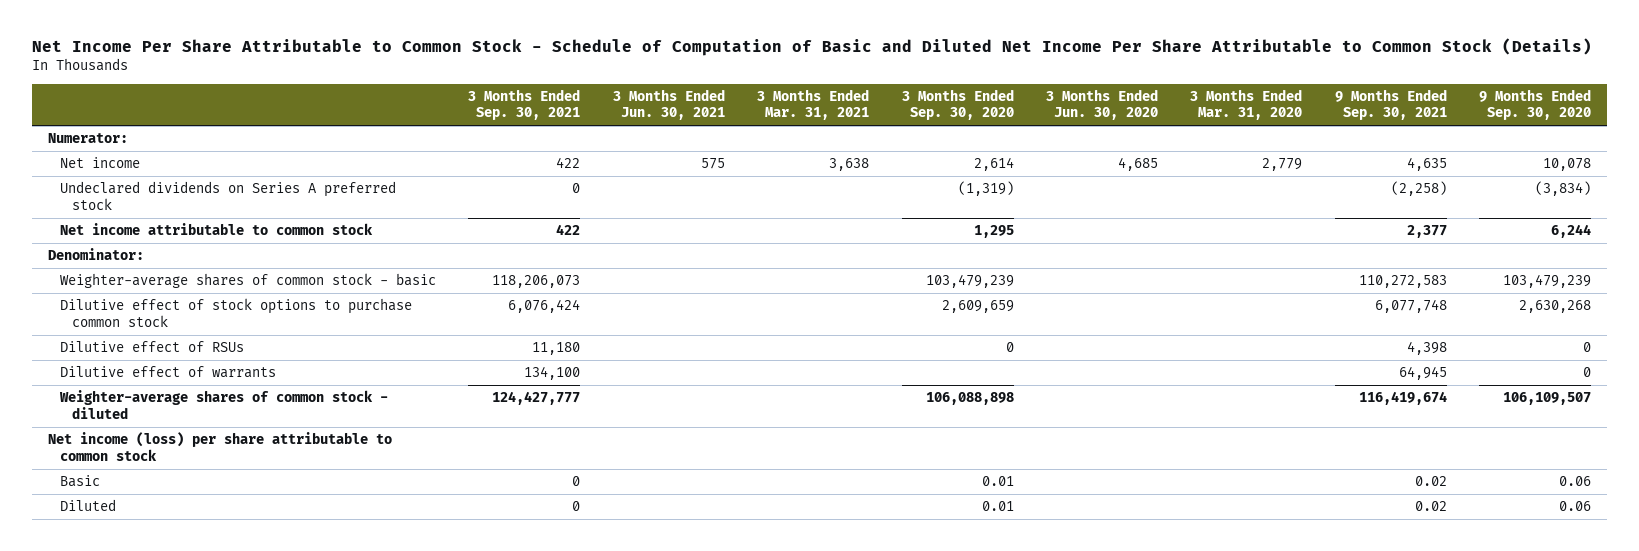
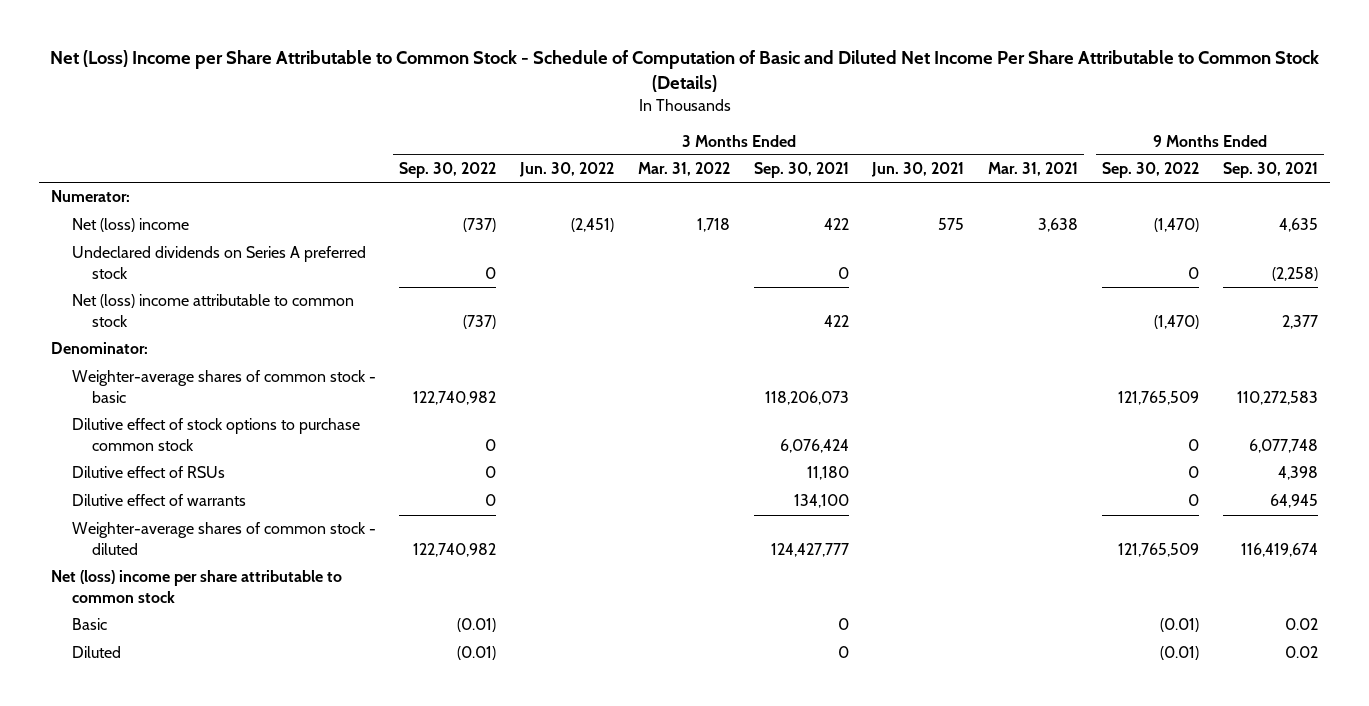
[31,38,1592,57] Net Income Per Share Attributable to Common Stock - Schedule of Computation of Basic and Diluted Net Income Per Share Attributable to Common Stock (Details) -> [49,50,1319,93] Net (Loss) Income per Share Attributable to Common Stock - Schedule of Computation of Basic and Diluted Net Income Per Share Attributable to Common Stock (Details)
[901,88,1014,121] 3 Months Ended Sep. 30, 2020 -> none
[1045,88,1158,121] 3 Months Ended Jun. 30, 2020 -> none
[1190,88,1303,121] 3 Months Ended Mar. 31, 2020 -> none
[1479,88,1592,121] 9 Months Ended Sep. 30, 2020 -> none
none -> [399,162,497,179] Sep. 30, 2022
none -> [519,162,615,178] Jun. 30, 2022
none -> [637,162,730,177] Mar. 31, 2022
none -> [1101,162,1199,179] Sep. 30, 2022
[60,157,141,169] Net income -> [71,218,189,233] Net (loss) income
[60,223,374,236] Net income attributable to common stock -> [71,294,354,327] Net (loss) income attributable to common stock
[47,432,392,461] Net income (loss) per share attributable to common stock -> [51,570,343,603] Net (loss) income per share attributable to common stock

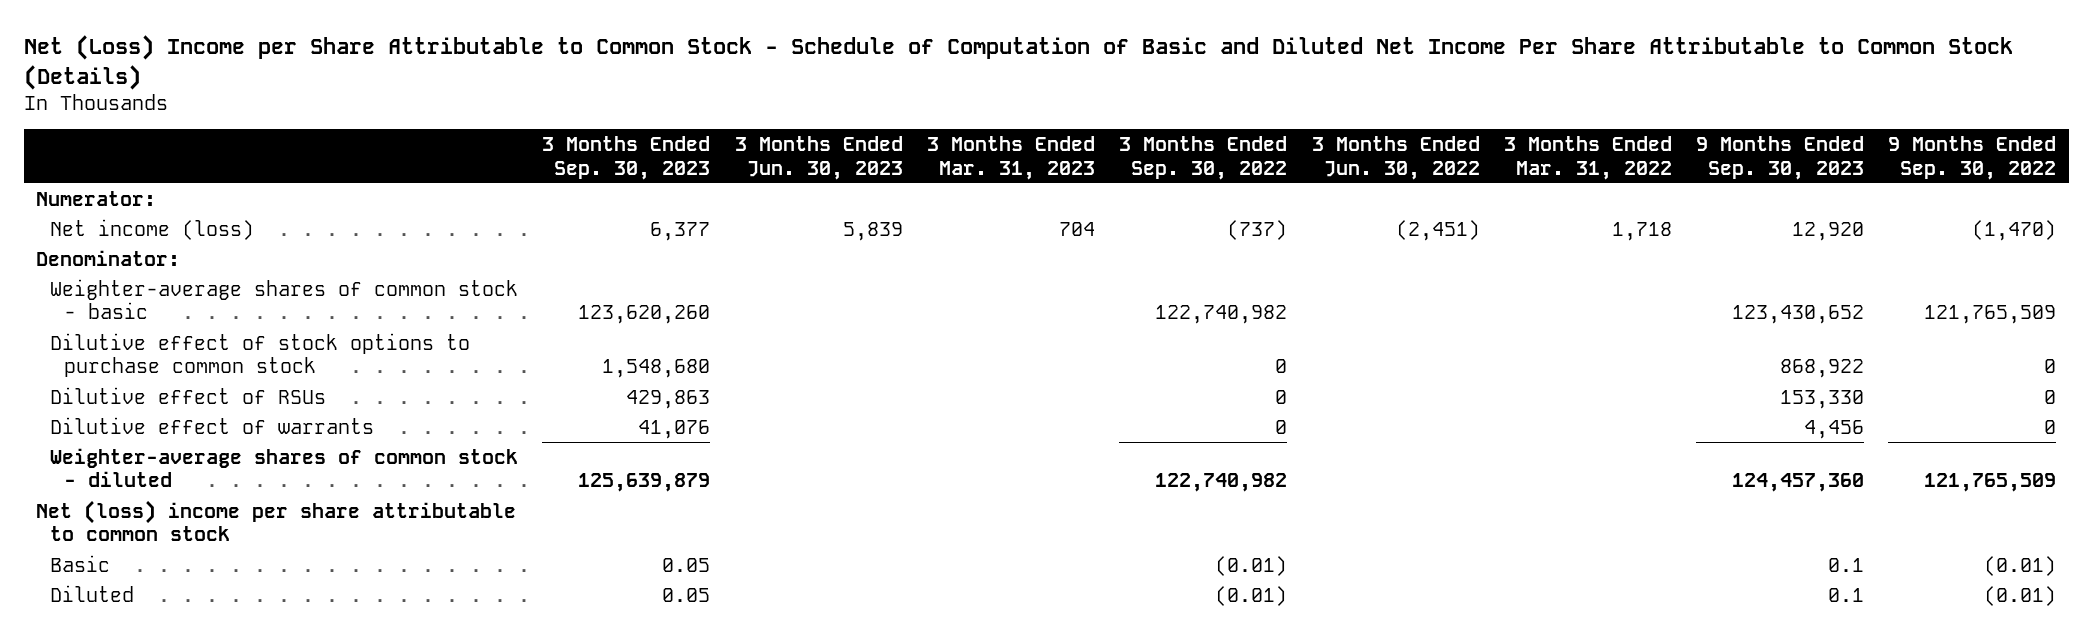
[753,162,849,179] Sep. 30, 2021 -> none
[871,162,965,178] Jun. 30, 2021 -> none
[988,162,1079,177] Mar. 31, 2021 -> none
[1222,162,1318,179] Sep. 30, 2021 -> none
none -> [542,136,711,180] 3 Months Ended Sep. 30, 2023
none -> [734,136,903,180] 3 Months Ended Jun. 30, 2023
none -> [927,136,1096,180] 3 Months Ended Mar. 31, 2023
none -> [1696,136,1865,180] 9 Months Ended Sep. 30, 2023
[71,246,366,279] Undeclared dividends on Series A preferred stock -> none
[71,294,354,327] Net (loss) income attributable to common stock -> none
[71,218,189,233] Net (loss) income -> [50,218,255,240] Net income (loss)

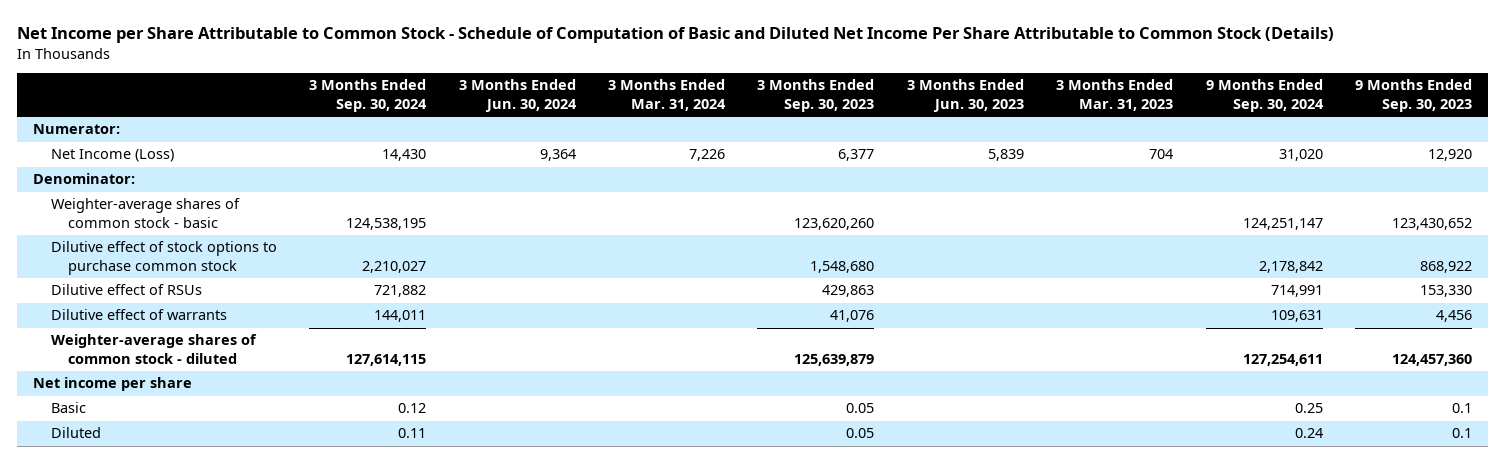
[24,35,2014,91] Net (Loss) Income per Share Attributable to Common Stock - Schedule of Computation of Basic and Diluted Net Income Per Share Attributable to Common Stock (Details) -> [16,27,1334,44] Net Income per Share Attributable to Common Stock - Schedule of Computation of Basic and Diluted Net Income Per Share Attributable to Common Stock (Details)
[1119,136,1288,180] 3 Months Ended Sep. 30, 2022 -> none
[1311,136,1480,180] 3 Months Ended Jun. 30, 2022 -> none
[1503,136,1672,180] 3 Months Ended Mar. 31, 2022 -> none
[1888,136,2057,180] 9 Months Ended Sep. 30, 2022 -> none
none -> [309,79,428,113] 3 Months Ended Sep. 30, 2024
none -> [458,79,577,113] 3 Months Ended Jun. 30, 2024
none -> [607,79,726,112] 3 Months Ended Mar. 31, 2024
none -> [1205,79,1324,113] 9 Months Ended Sep. 30, 2024
[50,218,255,240] Net income (loss) -> [50,149,174,163] Net Income (Loss)
[36,499,517,542] Net (loss) income per share attributable to common stock -> [33,377,193,392] Net income per share

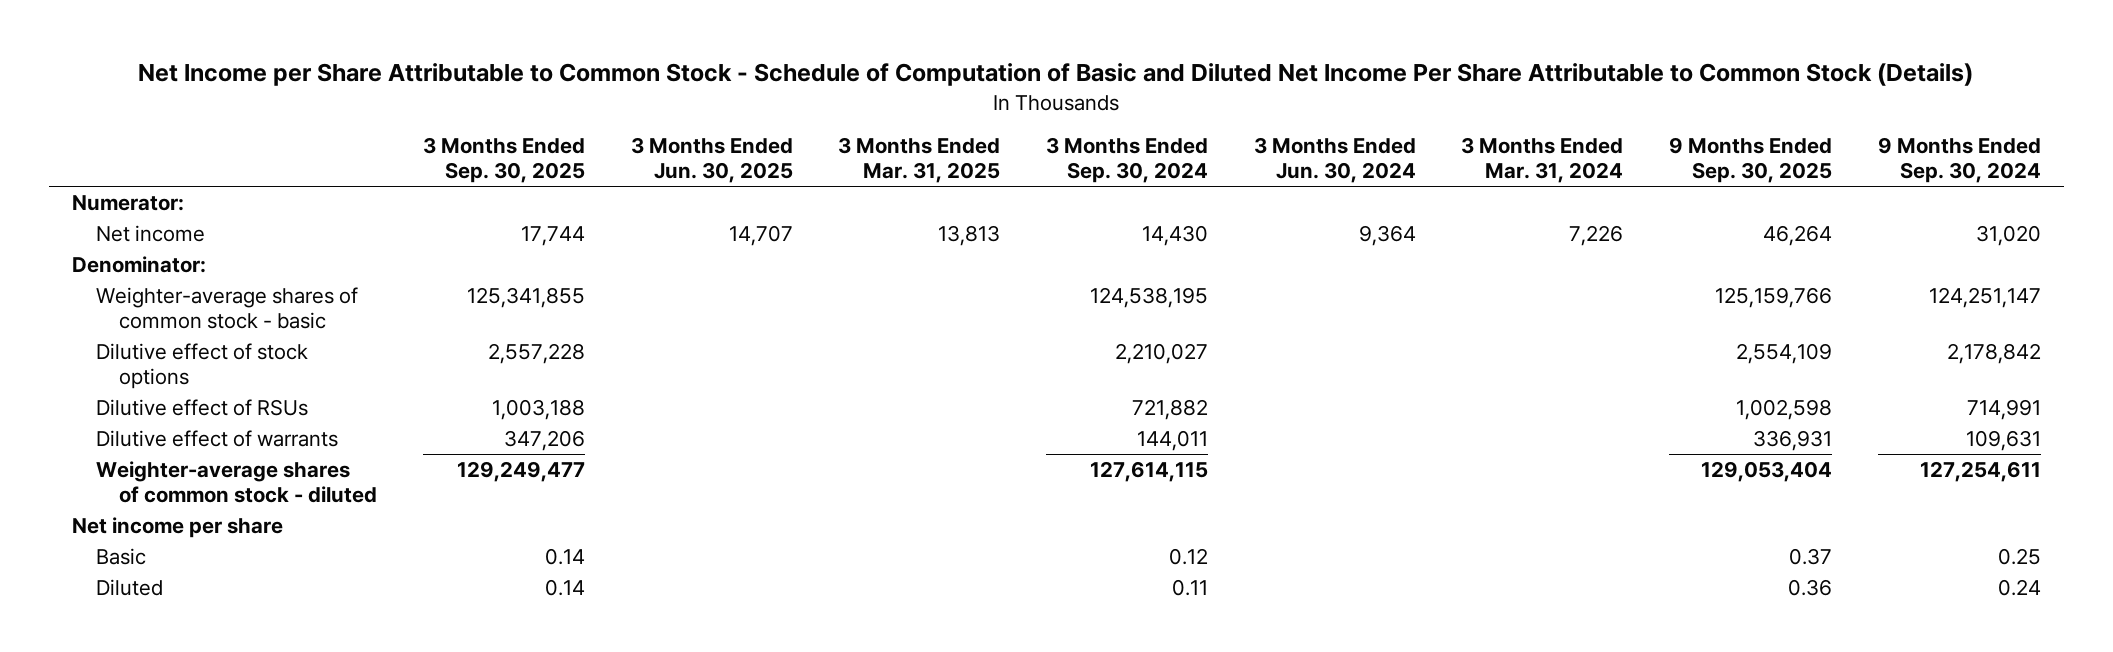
[757,79,875,113] 3 Months Ended Sep. 30, 2023 -> none
[906,79,1024,113] 3 Months Ended Jun. 30, 2023 -> none
[1056,79,1174,112] 3 Months Ended Mar. 31, 2023 -> none
[1355,79,1473,113] 9 Months Ended Sep. 30, 2023 -> none
none -> [423,137,586,183] 3 Months Ended Sep. 30, 2025
none -> [630,137,793,183] 3 Months Ended Jun. 30, 2025
none -> [838,137,1001,183] 3 Months Ended Mar. 31, 2025
none -> [1669,137,1833,183] 9 Months Ended Sep. 30, 2025
[50,149,174,163] Net Income (Loss) -> [95,224,205,242] Net income
[50,241,277,276] Dilutive effect of stock options to purchase common stock -> [95,342,308,389] Dilutive effect of stock options

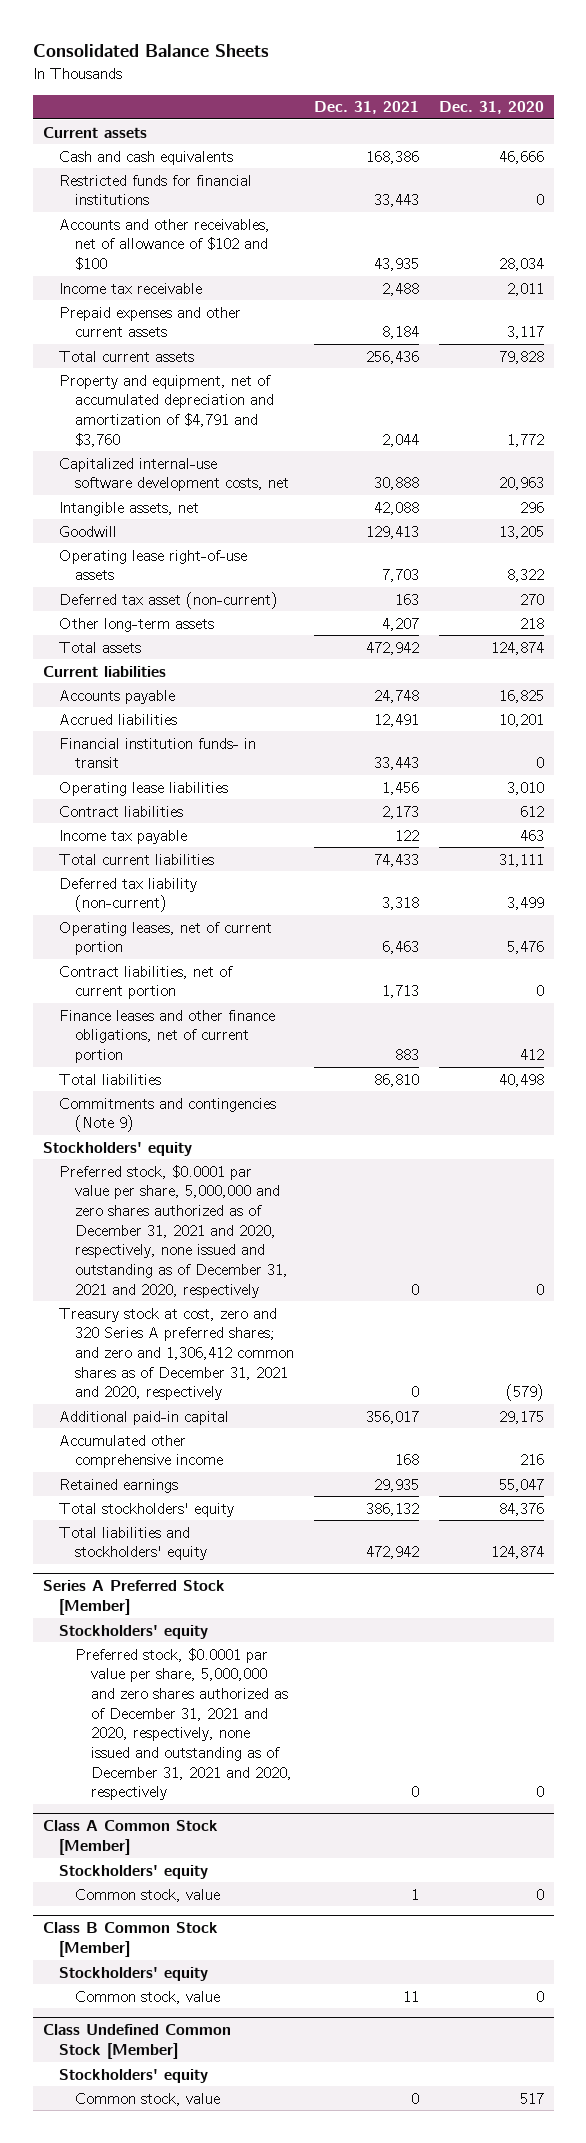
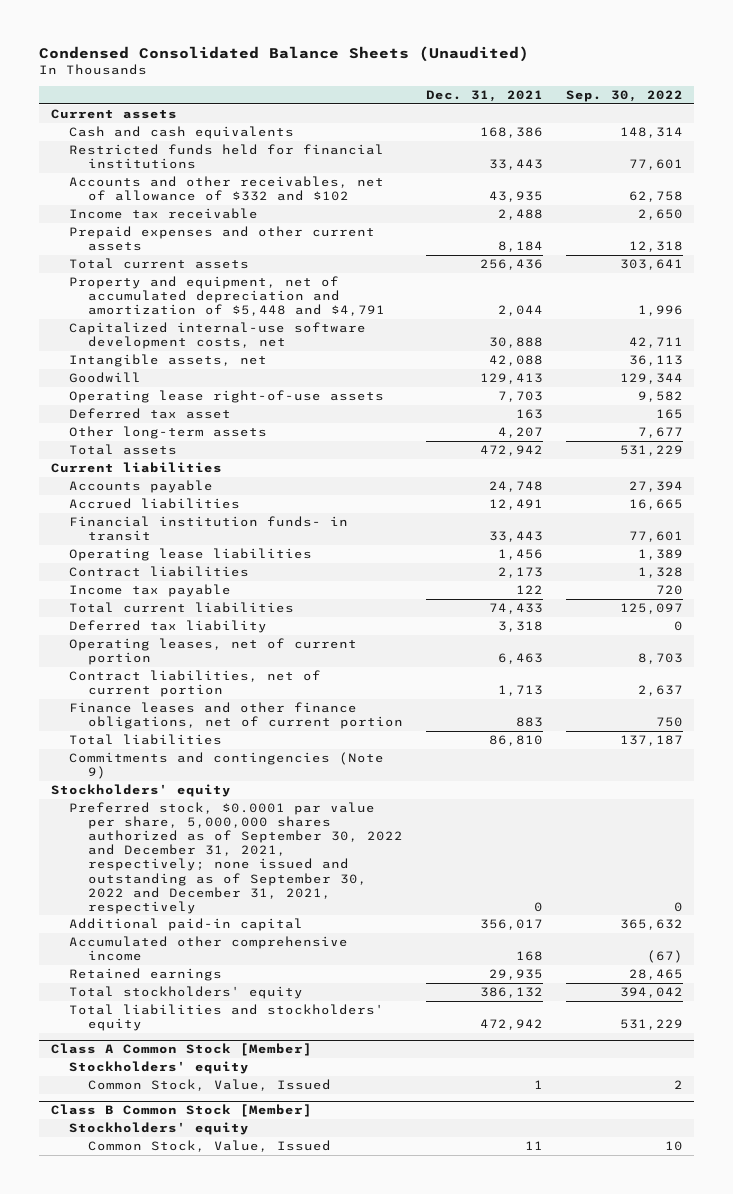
[32,44,269,58] Consolidated Balance Sheets -> [39,45,530,62] Condensed Consolidated Balance Sheets (Unaudited)
[438,101,544,115] Dec. 31, 2020 -> none
none -> [565,90,683,103] Sep. 30, 2022
[58,174,252,206] Restricted funds for financial institutions -> [69,144,385,170] Restricted funds held for financial institutions
[58,218,270,270] Accounts and other receivables, net of allowance of $102 and $100 -> [69,176,385,202] Accounts and other receivables, net of allowance of $332 and $102
[58,374,275,447] Property and equipment, net of accumulated depreciation and amortization of $4,791 and $3,760 -> [69,276,385,317] Property and equipment, net of accumulated depreciation and amortization of $5,448 and $4,791
[58,591,278,609] Deferred tax asset (non-current) -> [69,408,232,420] Deferred tax asset
[58,877,197,913] Deferred tax liability (non-current) -> [69,620,268,634] Deferred tax liability
[58,1307,295,1401] Treasury stock at cost, zero and 320 Series A preferred shares; and zero and 1,306,412 common shares as of December 31, 2021 and 2020, respectively -> none
[58,1164,289,1298] Preferred stock, $0.0001 par value per share, 5,000,000 and zero shares authorized as of December 31, 2021 and 2020, respectively, none issued and outstanding as of December 31, 2021 and 2020, respectively -> [69,802,403,914] Preferred stock, $0.0001 par value per share, 5,000,000 shares authorized as of September 30, 2022 and December 31, 2021, respectively; none issued and outstanding as of September 30, 2022 and December 31, 2021, respectively
[42,1580,225,1616] Series A Preferred Stock [Member] -> none
[58,1624,208,1639] Stockholders' equity -> none
[75,1647,293,1801] Preferred stock, $0.0001 par value per share, 5,000,000 and zero shares authorized as of December 31, 2021 and 2020, respectively, none issued and outstanding as of December 31, 2021 and 2020, respectively -> none
[75,1888,221,1902] Common stock, value -> [87,1079,331,1092] Common Stock, Value, Issued
[42,2024,231,2060] Class Undefined Common Stock [Member] -> none
[58,2068,208,2083] Stockholders' equity -> none
[75,2092,221,2106] Common stock, value -> none
[75,1990,221,2004] Common stock, value -> [87,1140,331,1153] Common Stock, Value, Issued

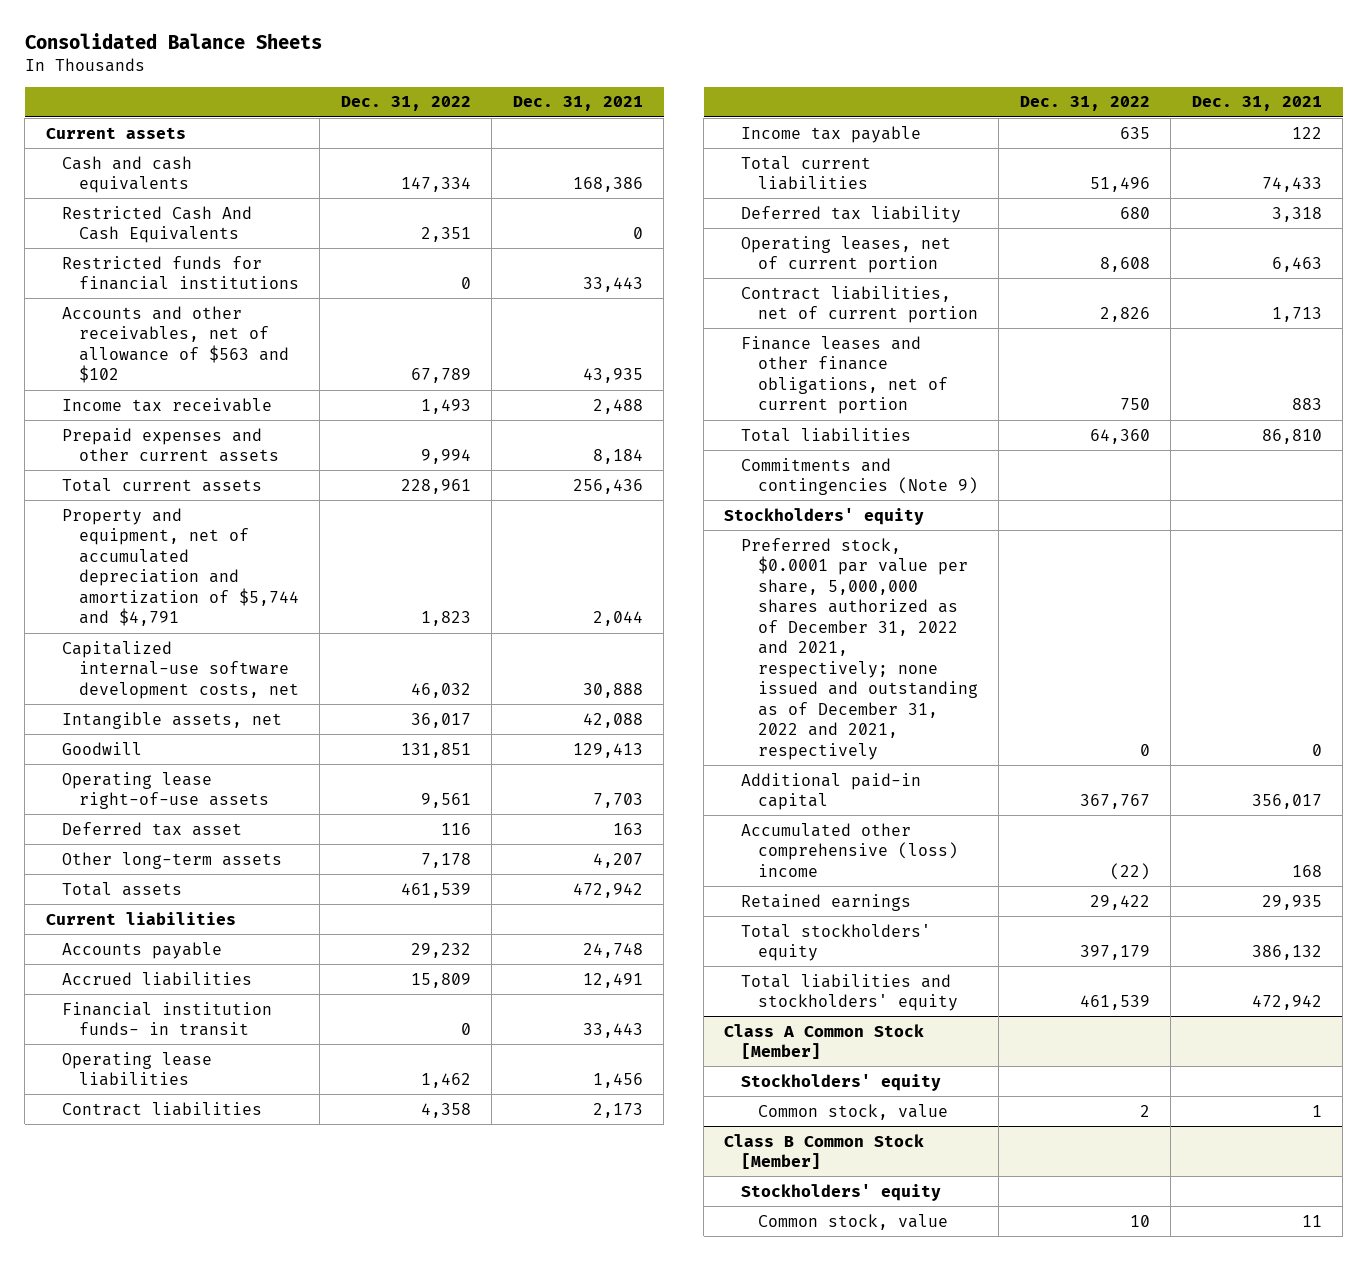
[39,45,530,62] Condensed Consolidated Balance Sheets (Unaudited) -> [24,33,322,50] Consolidated Balance Sheets
[565,90,683,103] Sep. 30, 2022 -> none
none -> [340,96,471,112] Dec. 31, 2022
none -> [62,205,253,244] Restricted Cash And Cash Equivalents
[69,144,385,170] Restricted funds held for financial institutions -> [62,255,300,291] Restricted funds for financial institutions
[69,176,385,202] Accounts and other receivables, net of allowance of $332 and $102 -> [62,305,290,384] Accounts and other receivables, net of allowance of $563 and $102
[69,276,385,317] Property and equipment, net of accumulated depreciation and amortization of $5,448 and $4,791 -> [62,507,300,627] Property and equipment, net of accumulated depreciation and amortization of $5,744 and $4,791
[69,802,403,914] Preferred stock, $0.0001 par value per share, 5,000,000 shares authorized as of September 30, 2022 and December 31, 2021, respectively; none issued and outstanding as of September 30, 2022 and December 31, 2021, respectively -> [741,537,978,761] Preferred stock, $0.0001 par value per share, 5,000,000 shares authorized as of December 31, 2022 and 2021, respectively; none issued and outstanding as of December 31, 2022 and 2021, respectively
[69,936,349,962] Accumulated other comprehensive income -> [741,822,958,877] Accumulated other comprehensive (loss) income
[87,1079,331,1092] Common Stock, Value, Issued -> [757,1103,948,1120] Common stock, value
[87,1140,331,1153] Common Stock, Value, Issued -> [757,1213,948,1230] Common stock, value

